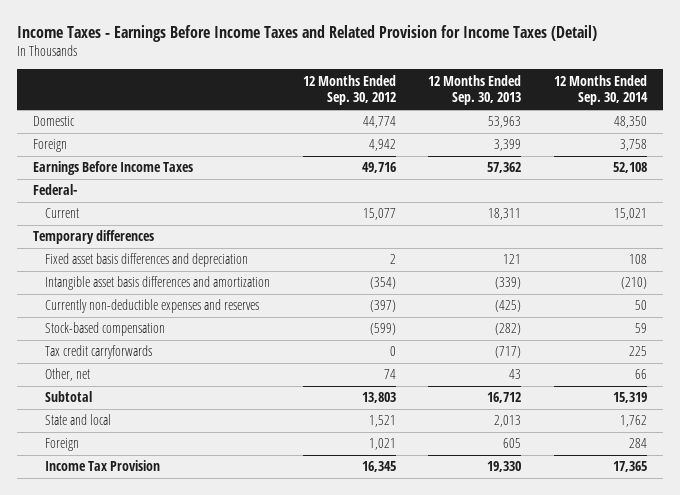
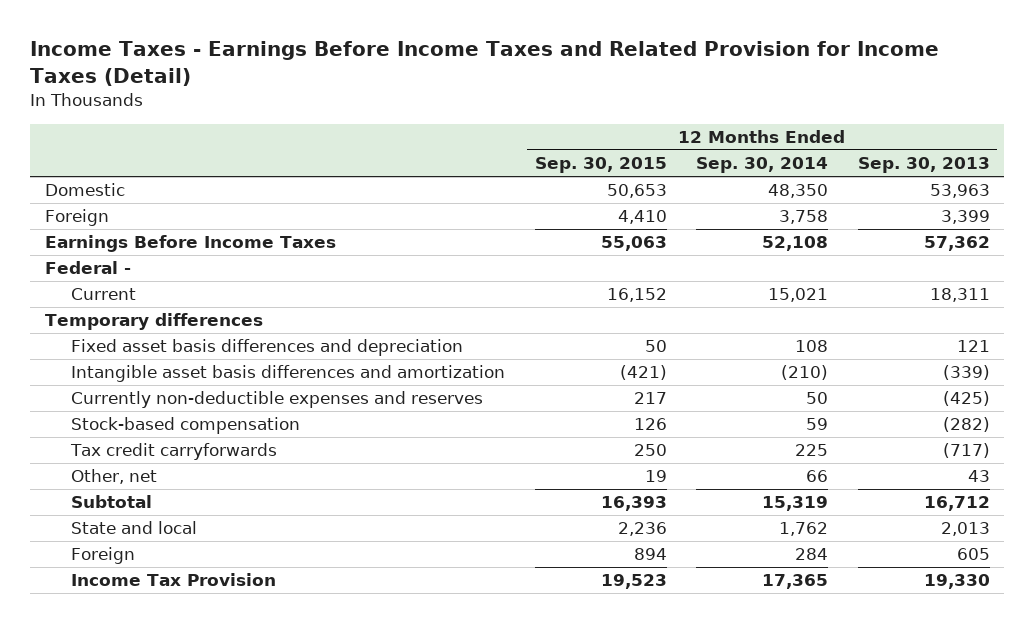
[302,74,396,106] 12 Months Ended Sep. 30, 2012 -> none
none -> [534,157,667,174] Sep. 30, 2015
[33,184,78,196] Federal- -> [44,261,131,275] Federal -

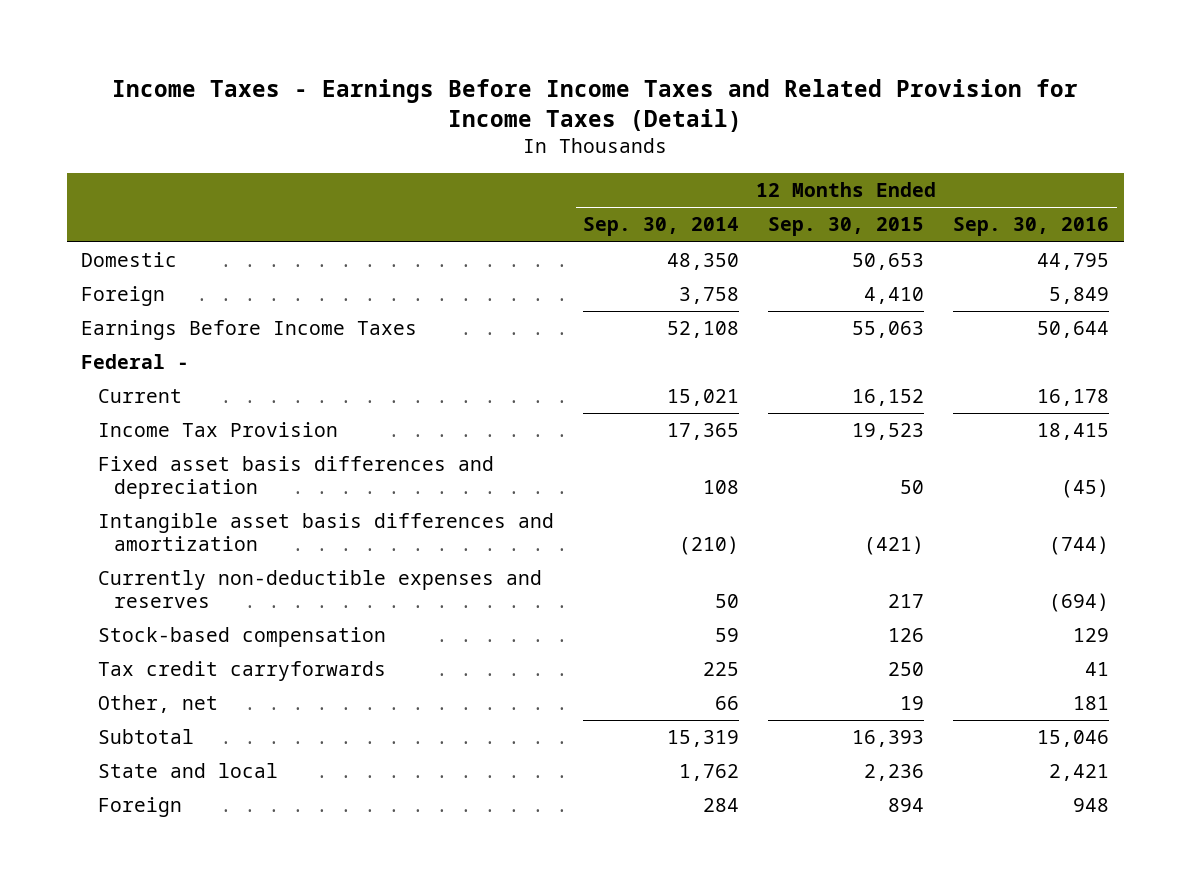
[857,157,990,174] Sep. 30, 2013 -> none
none -> [953,217,1110,237] Sep. 30, 2016
[44,313,263,331] Temporary differences -> none
[70,573,276,587] Income Tax Provision -> [97,422,338,438] Income Tax Provision

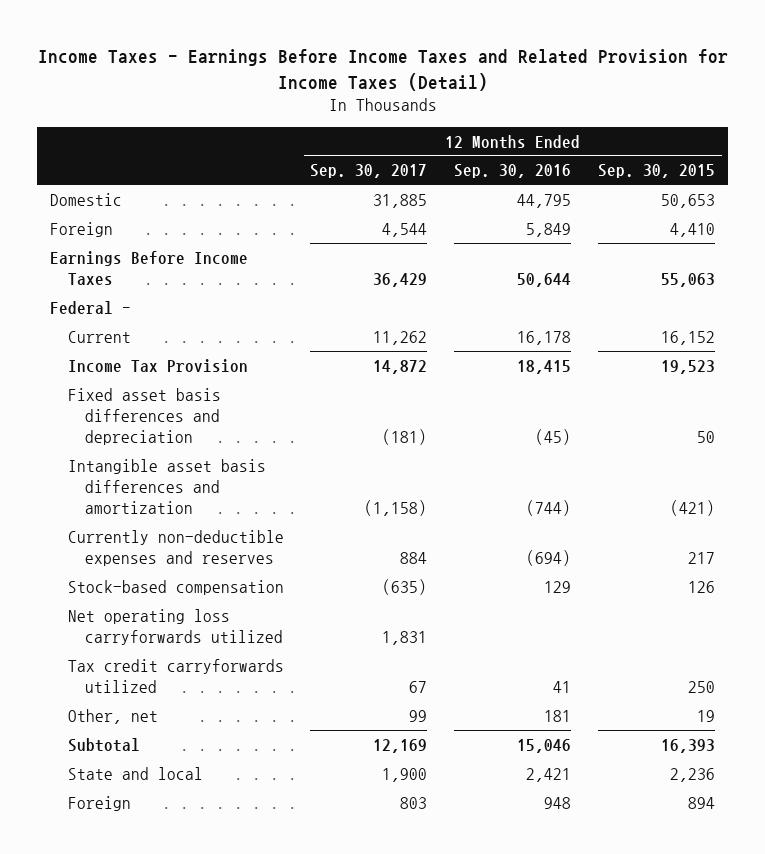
[582,217,739,237] Sep. 30, 2014 -> none
none -> [310,164,428,179] Sep. 30, 2017
none -> [67,608,283,645] Net operating loss carryforwards utilized
[97,661,386,682] Tax credit carryforwards -> [67,658,284,693] Tax credit carryforwards utilized

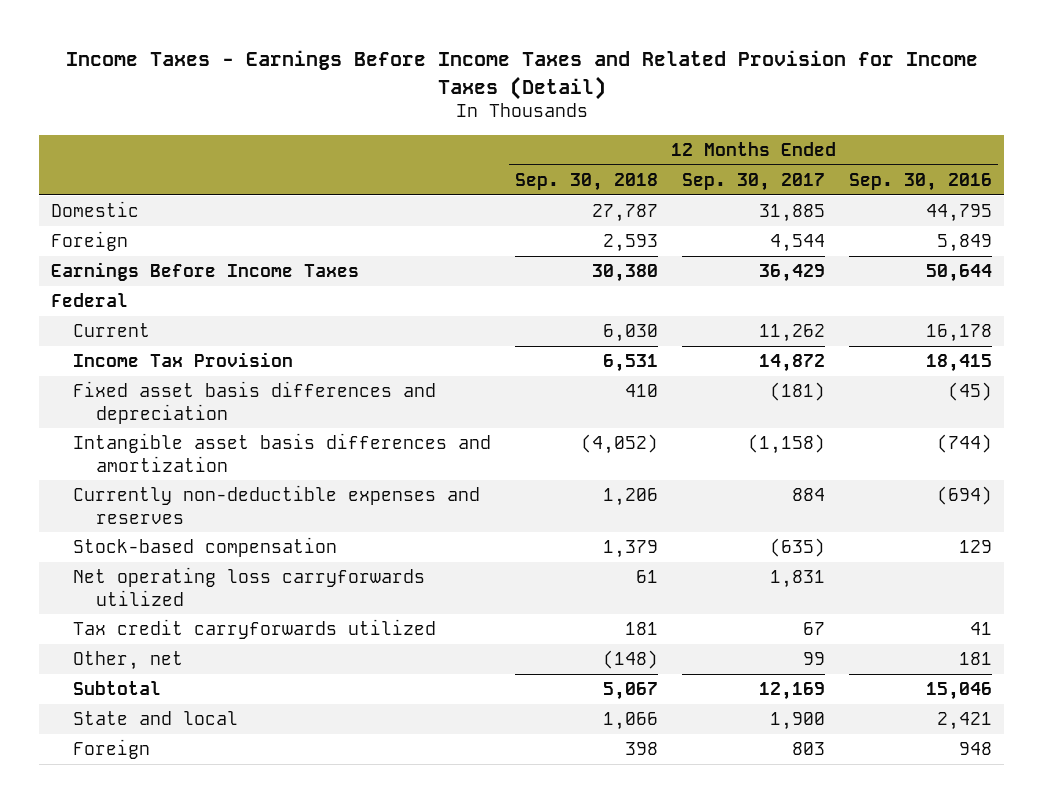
[597,164,715,179] Sep. 30, 2015 -> none
none -> [515,172,659,191] Sep. 30, 2018
[50,300,132,314] Federal - -> [50,293,128,308] Federal

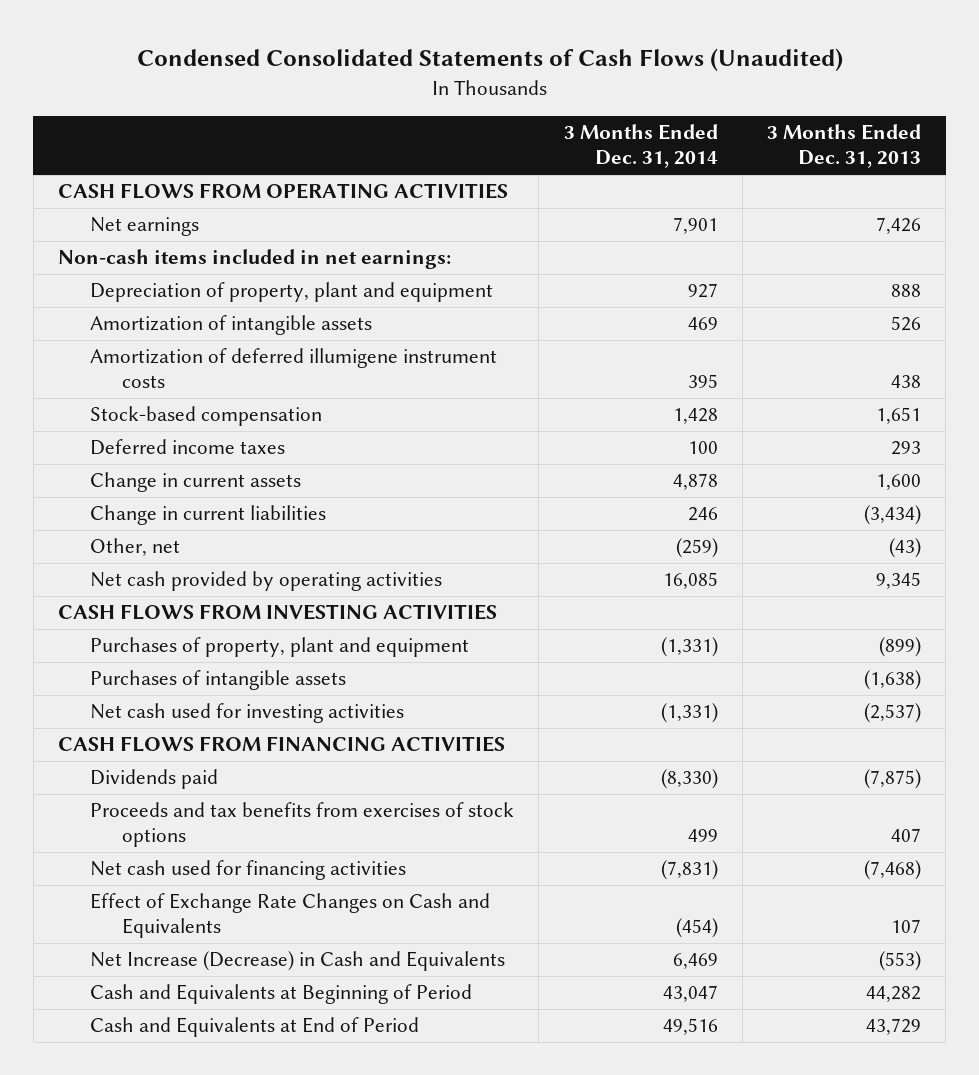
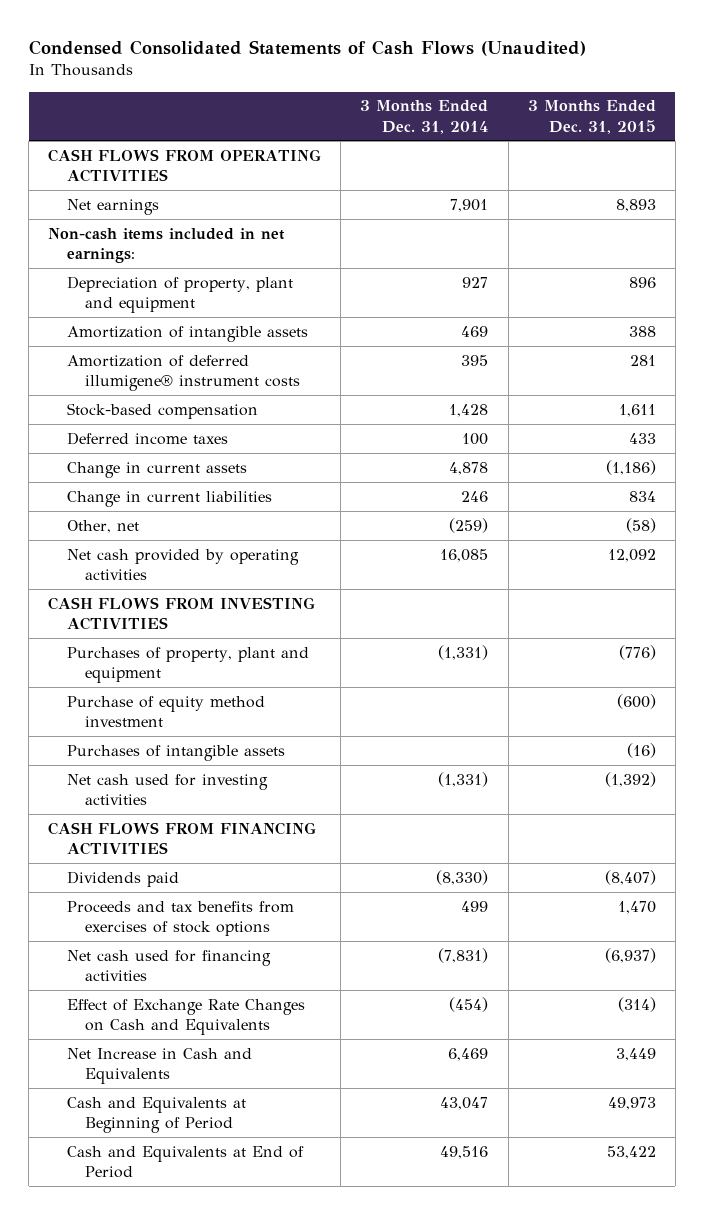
[767,124,922,169] 3 Months Ended Dec. 31, 2013 -> none
none -> [527,100,656,134] 3 Months Ended Dec. 31, 2015
[90,348,498,389] Amortization of deferred illumigene instrument costs -> [66,354,300,392] Amortization of deferred illumigene® instrument costs
none -> [66,695,265,728] Purchase of equity method investment
[90,951,506,972] Net Increase (Decrease) in Cash and Equivalents -> [66,1047,252,1085] Net Increase in Cash and Equivalents

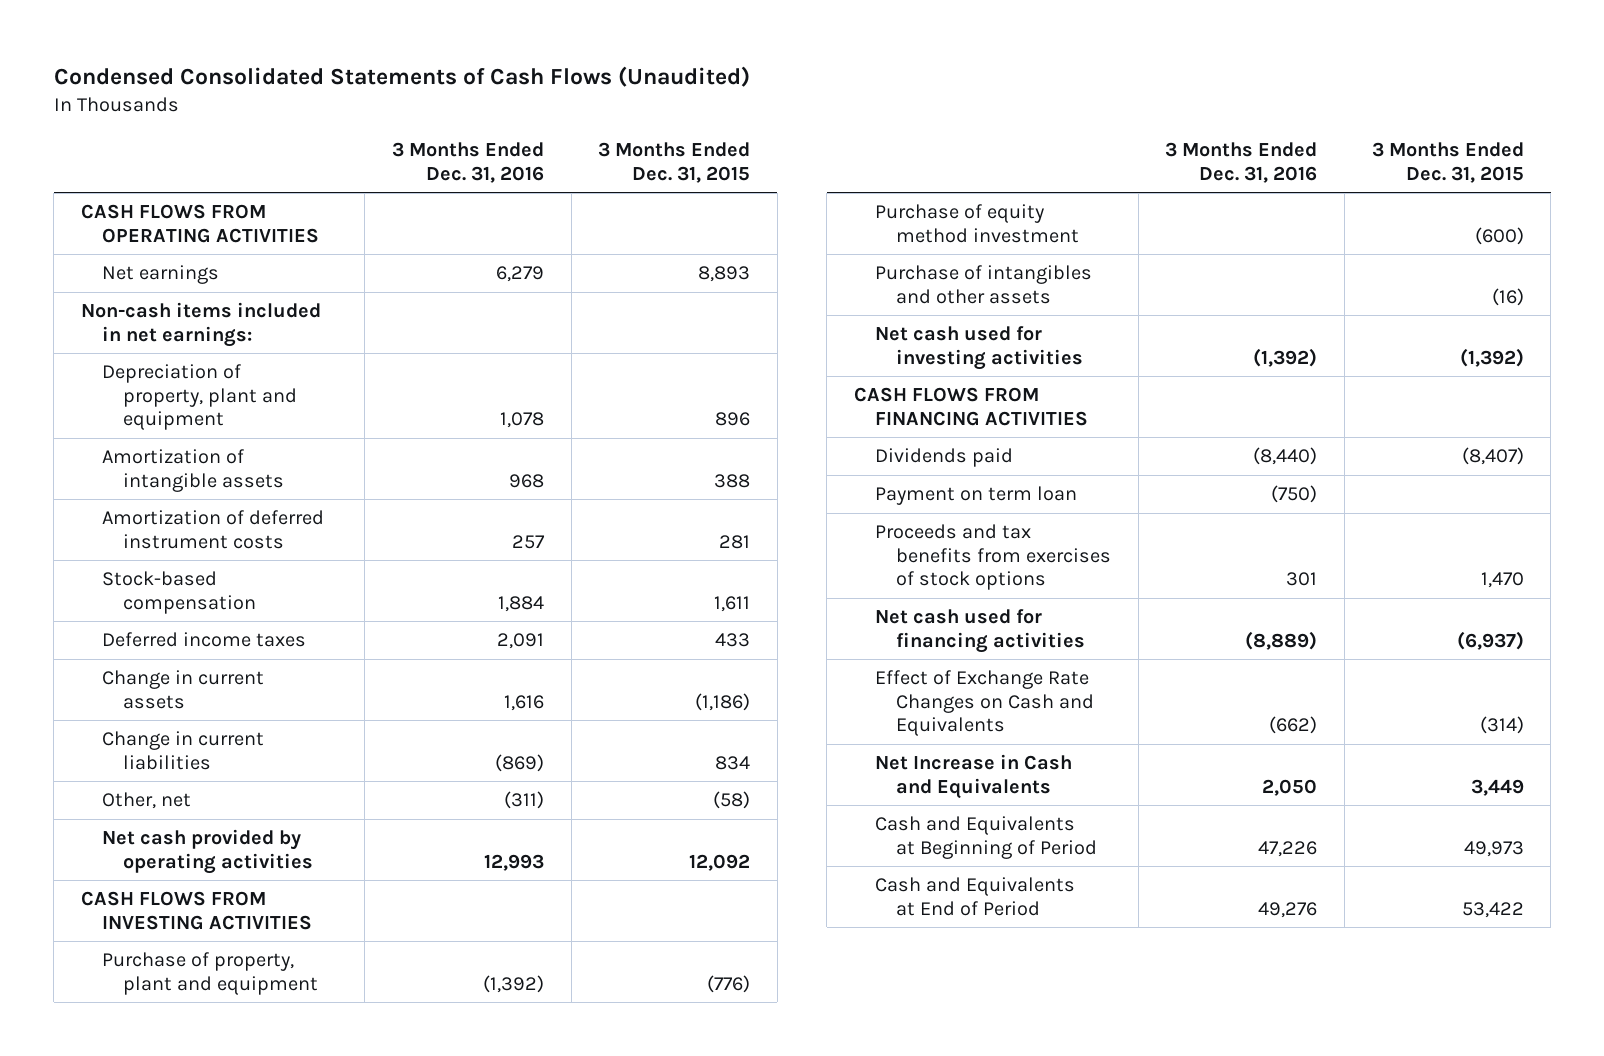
[360,100,489,134] 3 Months Ended Dec. 31, 2014 -> none
none -> [391,142,544,183] 3 Months Ended Dec. 31, 2016
[66,354,300,392] Amortization of deferred illumigene® instrument costs -> [101,510,324,549] Amortization of deferred instrument costs
[66,646,309,684] Purchases of property, plant and equipment -> [101,952,318,995] Purchase of property, plant and equipment
[66,744,285,761] Purchases of intangible assets -> [875,265,1093,304] Purchase of intangibles and other assets
none -> [875,486,1078,506] Payment on term loan

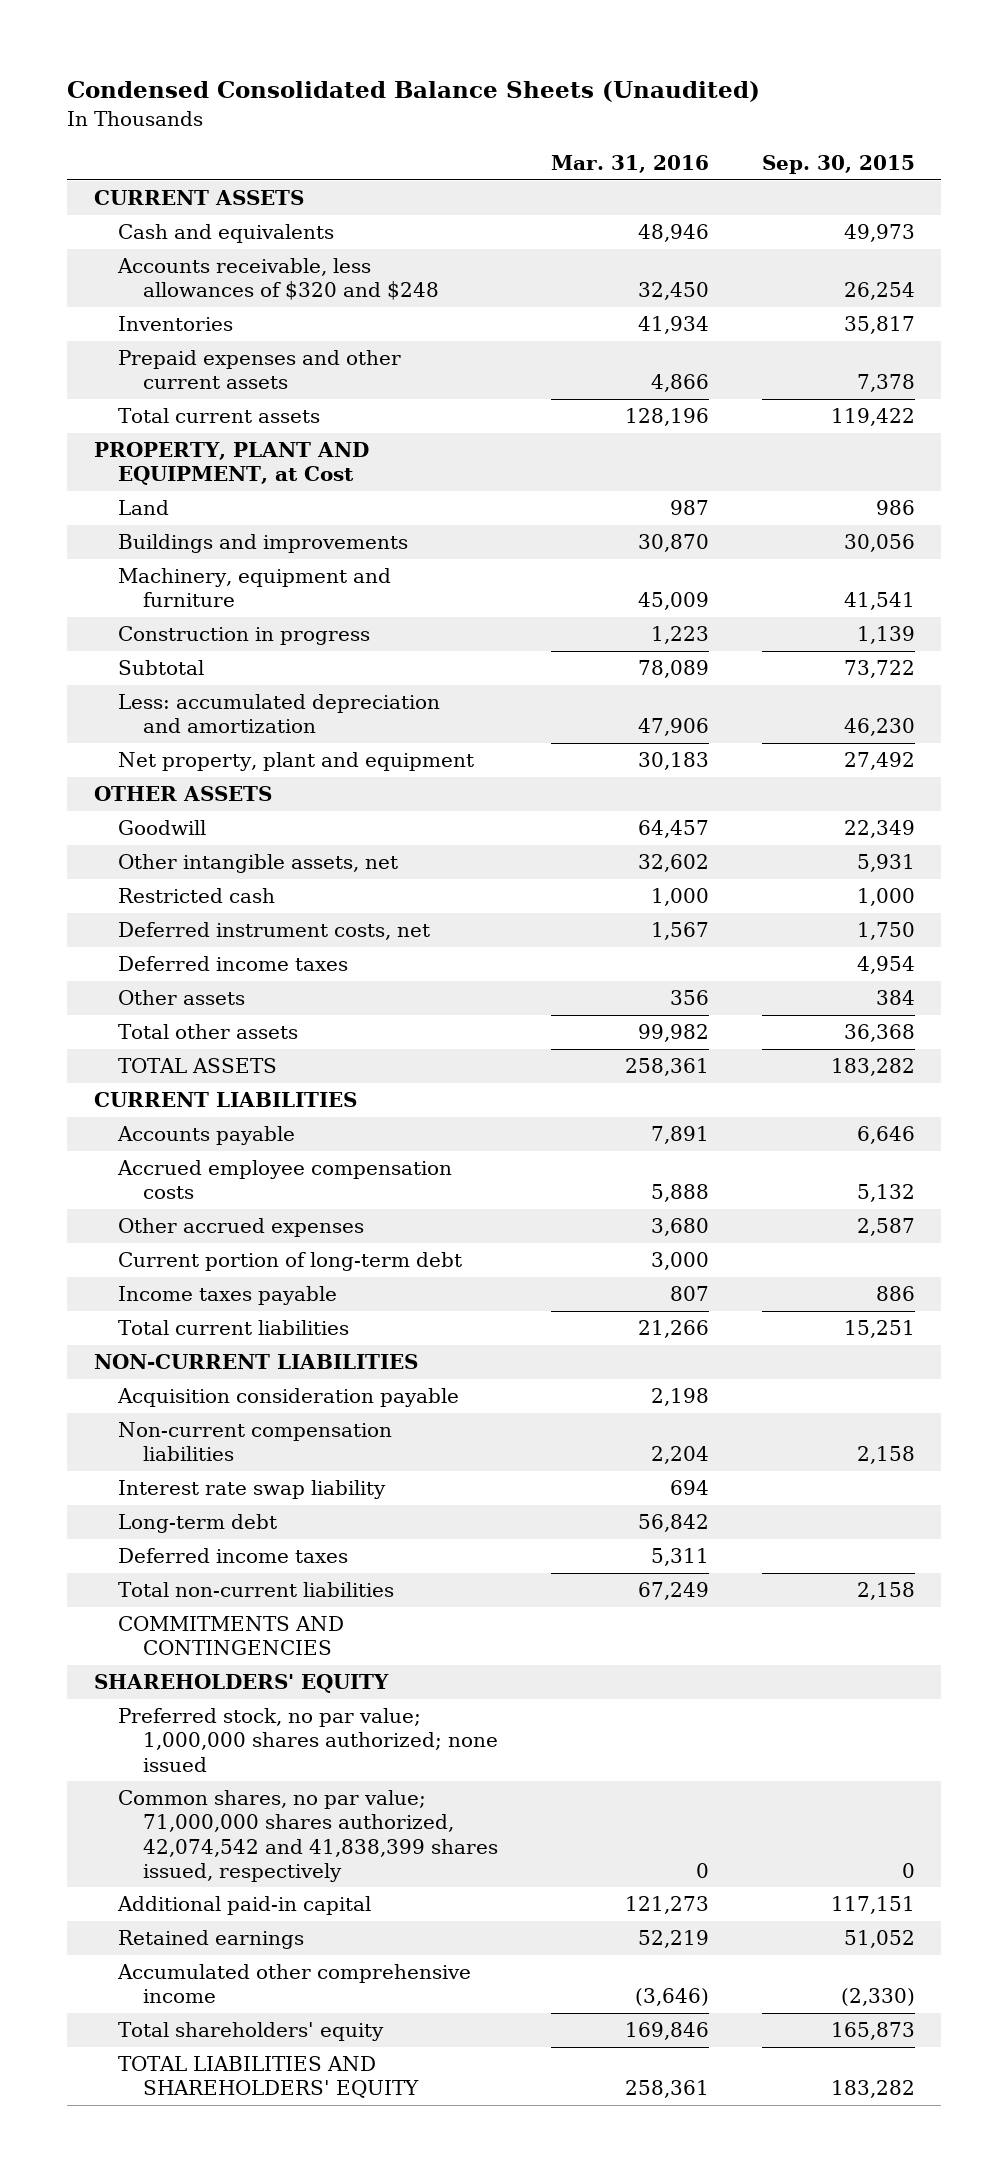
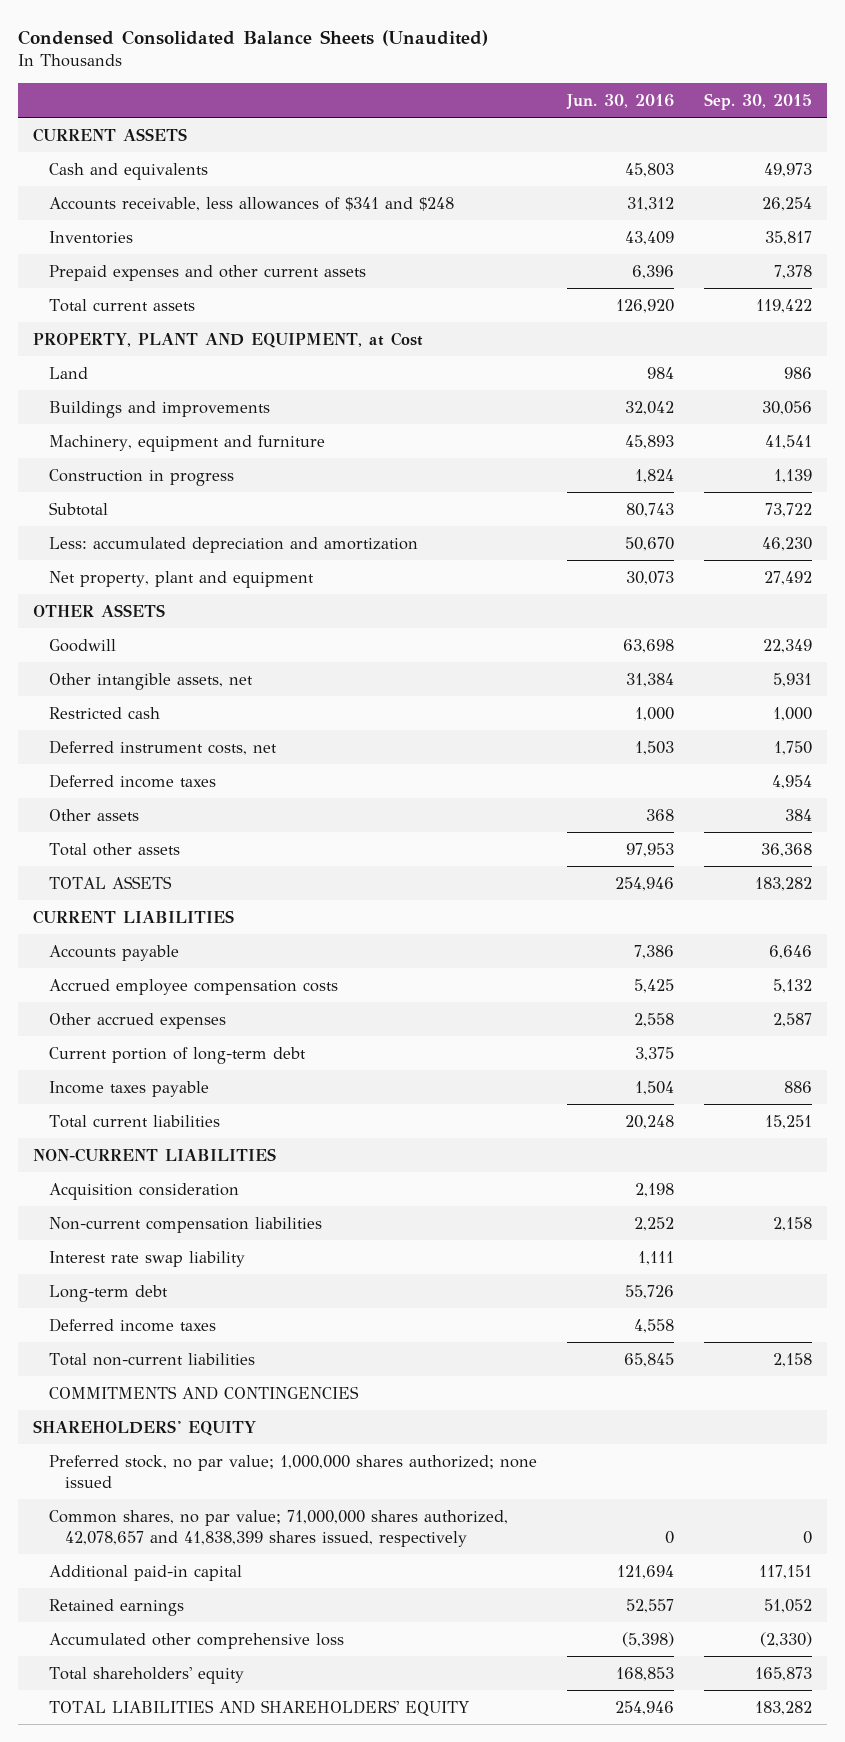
[550,155,709,174] Mar. 31, 2016 -> none
none -> [566,93,675,109] Jun. 30, 2016
[117,258,440,301] Accounts receivable, less allowances of $320 and $248 -> [49,196,455,211] Accounts receivable, less allowances of $341 and $248
[117,1388,460,1408] Acquisition consideration payable -> [49,1182,240,1200] Acquisition consideration
[118,1790,499,1882] Common shares, no par value; 71,000,000 shares authorized, 42,074,542 and 41,838,399 shares issued, respectively -> [49,1509,509,1548] Common shares, no par value; 71,000,000 shares authorized, 42,078,657 and 41,838,399 shares issued, respectively
[117,1964,472,2004] Accumulated other comprehensive income -> [49,1632,345,1649] Accumulated other comprehensive loss

